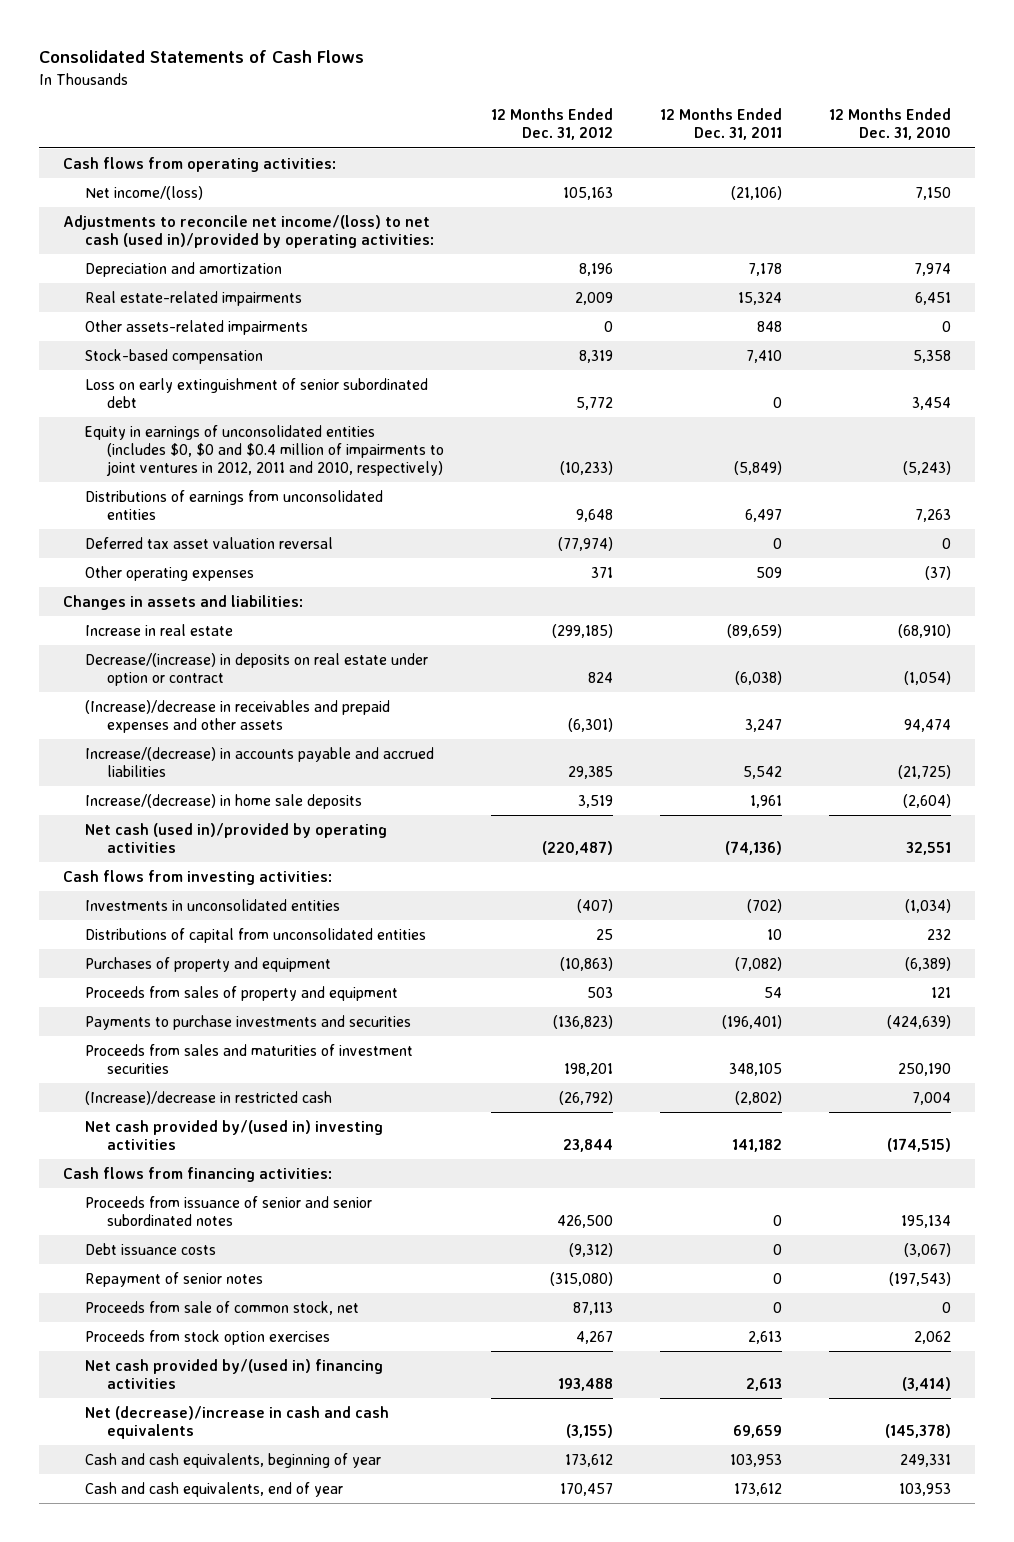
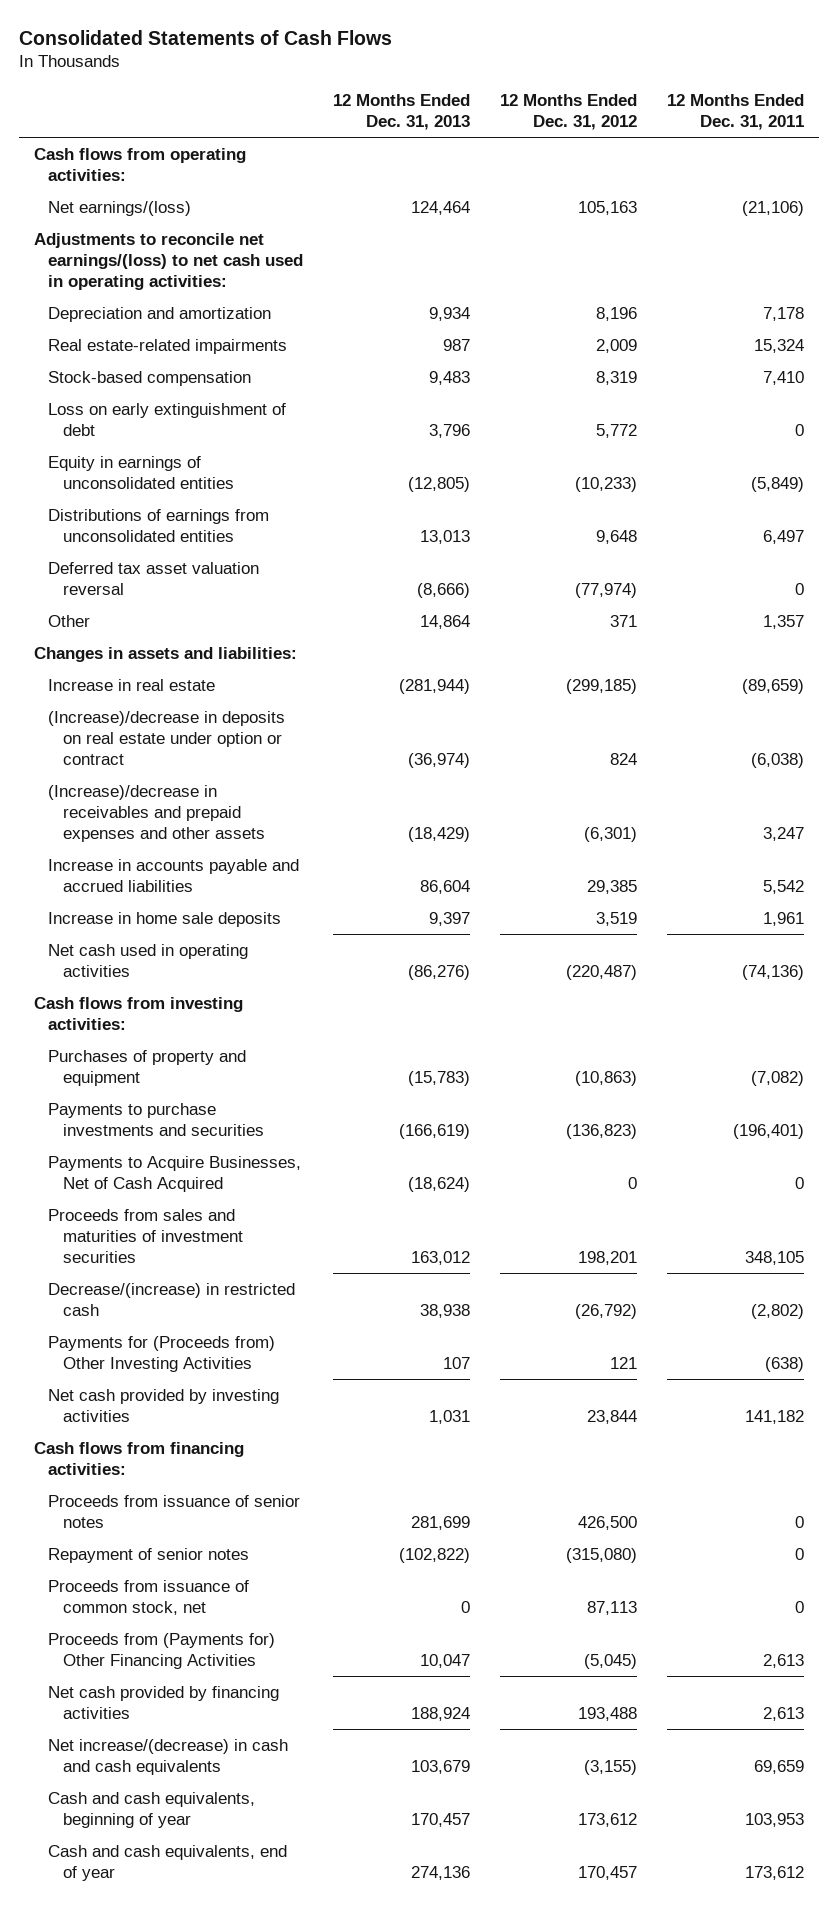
[829,108,952,141] 12 Months Ended Dec. 31, 2010 -> none
none -> [333,94,471,131] 12 Months Ended Dec. 31, 2013
[84,185,203,200] Net income/(loss) -> [48,200,192,216] Net earnings/(loss)
[62,214,434,248] Adjustments to reconcile net income/(loss) to net cash (used in)/provided by operating activities: -> [33,232,304,290] Adjustments to reconcile net earnings/(loss) to net cash used in operating activities:
[84,319,308,335] Other assets-related impairments -> none
[84,377,428,408] Loss on early extinguishment of senior subordinated debt -> [48,402,287,436] Loss on early extinguishment of debt
[84,424,444,477] Equity in earnings of unconsolidated entities (includes $0, $0 and $0.4 million of impairments to joint ventures in 2012, 2011 and 2010, respectively) -> [48,455,235,489] Equity in earnings of unconsolidated entities
[84,565,254,581] Other operating expenses -> [48,614,91,627] Other
[756,566,783,578] 509 -> [763,614,805,629] 1,357
[84,652,428,686] Decrease/(increase) in deposits on real estate under option or contract -> [48,710,286,765] (Increase)/decrease in deposits on real estate under option or contract
[84,746,434,777] Increase/(decrease) in accounts payable and accrued liabilities -> [48,858,300,892] Increase in accounts payable and accrued liabilities
[84,793,362,809] Increase/(decrease) in home sale deposits -> [48,911,282,927] Increase in home sale deposits
[84,822,387,853] Net cash (used in)/provided by operating activities -> [48,943,249,977] Net cash used in operating activities
[84,898,340,911] Investments in unconsolidated entities -> none
[84,927,426,943] Distributions of capital from unconsolidated entities -> none
[84,985,398,1001] Proceeds from sales of property and equipment -> none
none -> [48,1155,302,1192] Payments to Acquire Businesses, Net of Cash Acquired
[84,1090,332,1105] (Increase)/decrease in restricted cash -> [48,1282,296,1316] Decrease/(increase) in restricted cash
none -> [48,1335,276,1372] Payments for (Proceeds from) Other Investing Activities
[84,1119,383,1150] Net cash provided by/(used in) investing activities -> [48,1388,280,1422] Net cash provided by investing activities
[84,1242,216,1255] Debt issuance costs -> none
[84,1195,372,1226] Proceeds from issuance of senior and senior subordinated notes -> [48,1494,301,1528] Proceeds from issuance of senior notes
[84,1329,330,1345] Proceeds from stock option exercises -> none
[84,1300,359,1315] Proceeds from sale of common stock, net -> [48,1579,250,1615] Proceeds from issuance of common stock, net
none -> [48,1632,276,1669] Proceeds from (Payments for) Other Financing Activities
[84,1358,383,1389] Net cash provided by/(used in) financing activities -> [48,1685,280,1719] Net cash provided by financing activities
[84,1405,389,1439] Net (decrease)/increase in cash and cash equivalents -> [48,1738,289,1775] Net increase/(decrease) in cash and cash equivalents

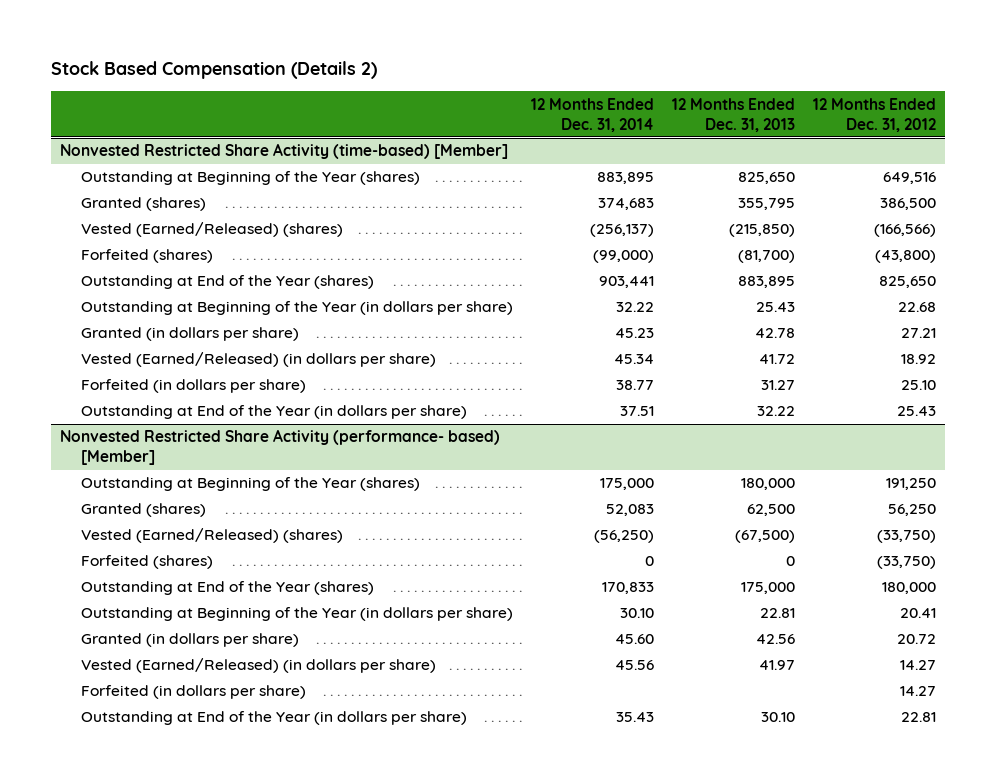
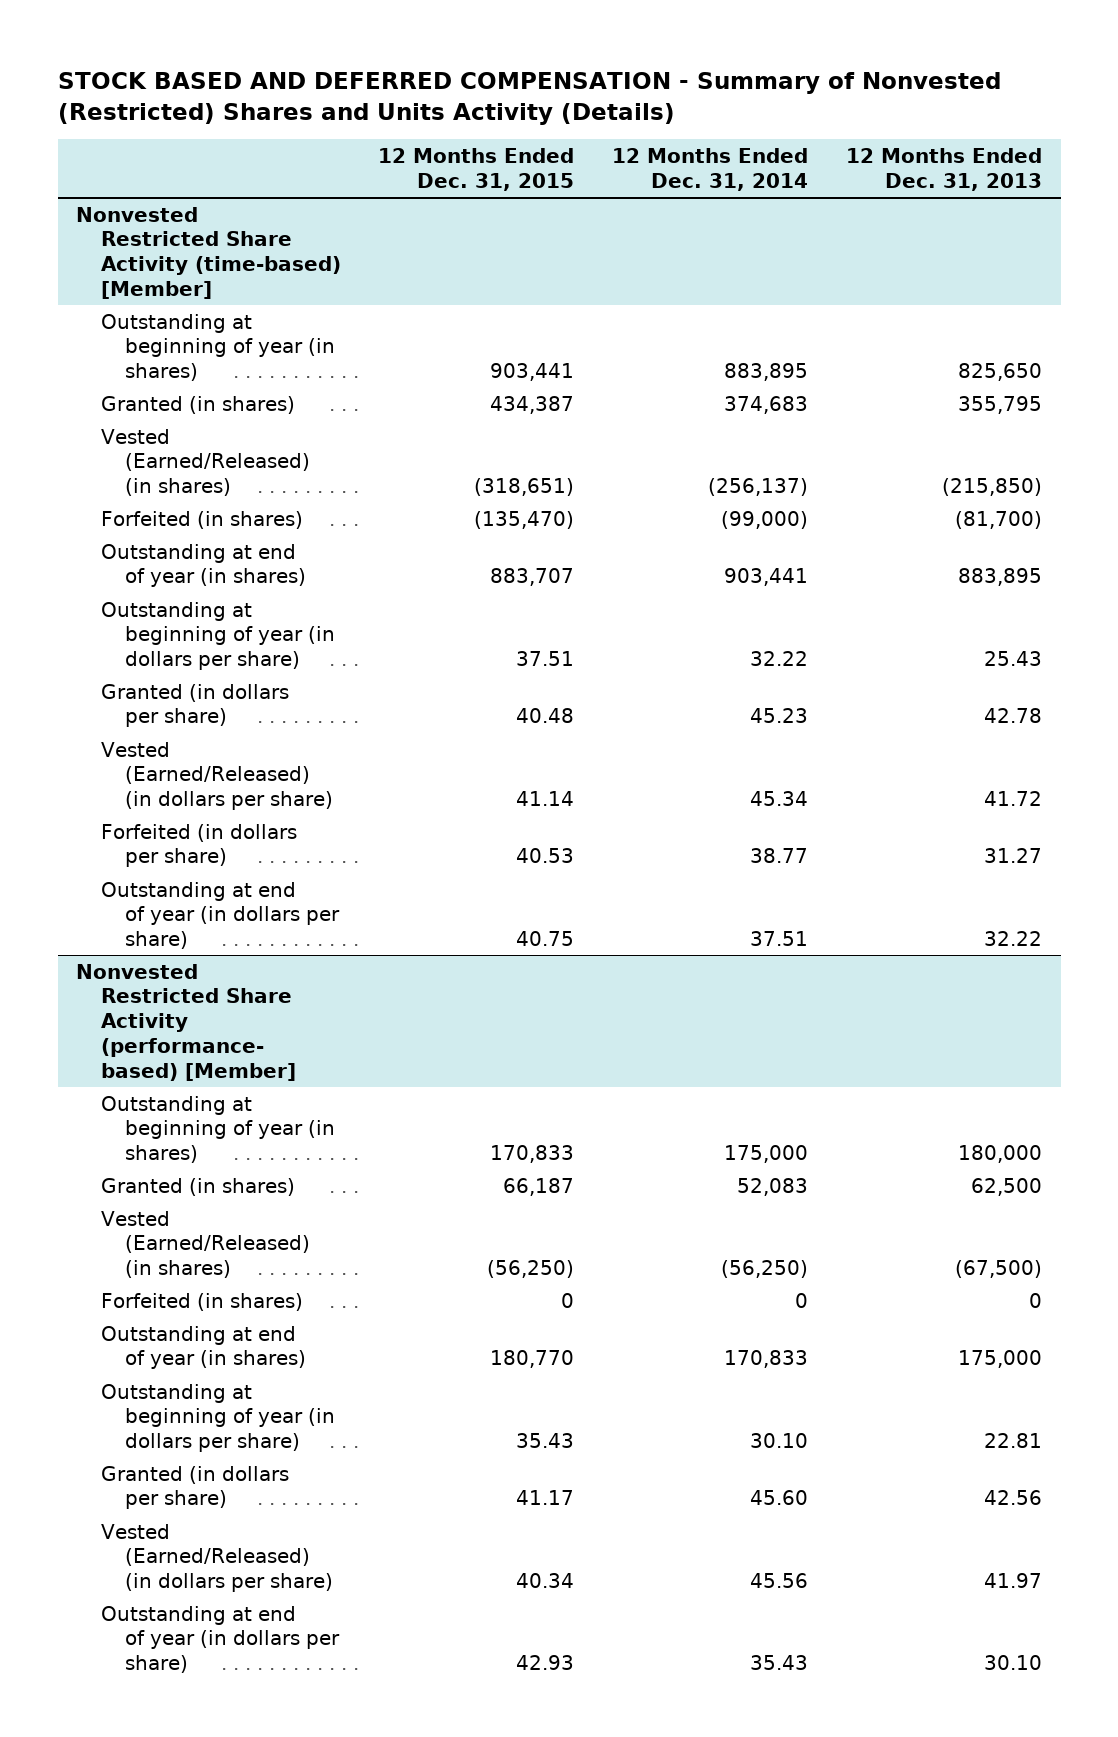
[51,61,378,80] Stock Based Compensation (Details 2) -> [57,71,1001,125] STOCK BASED AND DEFERRED COMPENSATION - Summary of Nonvested (Restricted) Shares and Units Activity (Details)
[813,97,937,132] 12 Months Ended Dec. 31, 2012 -> none
none -> [378,148,575,191] 12 Months Ended Dec. 31, 2015
[80,171,420,186] Outstanding at Beginning of the Year (shares) -> [100,313,335,382] Outstanding at beginning of year (in shares)
[80,197,206,212] Granted (shares) -> [100,395,295,414] Granted (in shares)
[80,222,343,238] Vested (Earned/Released) (shares) -> [100,428,310,497] Vested (Earned/Released) (in shares)
[80,249,213,264] Forfeited (shares) -> [100,510,303,529] Forfeited (in shares)
[80,275,374,290] Outstanding at End of the Year (shares) -> [100,543,306,588] Outstanding at end of year (in shares)
[80,301,513,316] Outstanding at Beginning of the Year (in dollars per share) -> [100,601,335,671] Outstanding at beginning of year (in dollars per share)
[80,405,467,420] Outstanding at End of the Year (in dollars per share) -> [100,881,340,950] Outstanding at end of year (in dollars per share)
[80,477,420,492] Outstanding at Beginning of the Year (shares) -> [100,1095,335,1164] Outstanding at beginning of year (in shares)
[80,503,206,518] Granted (shares) -> [100,1177,295,1196] Granted (in shares)
[80,528,343,544] Vested (Earned/Released) (shares) -> [100,1210,310,1279] Vested (Earned/Released) (in shares)
[80,555,213,570] Forfeited (shares) -> [100,1292,303,1311] Forfeited (in shares)
[80,581,374,596] Outstanding at End of the Year (shares) -> [100,1325,306,1370] Outstanding at end of year (in shares)
[80,607,513,622] Outstanding at Beginning of the Year (in dollars per share) -> [100,1383,335,1453] Outstanding at beginning of year (in dollars per share)
[80,685,306,700] Forfeited (in dollars per share) -> none
[80,711,467,726] Outstanding at End of the Year (in dollars per share) -> [100,1605,340,1674] Outstanding at end of year (in dollars per share)

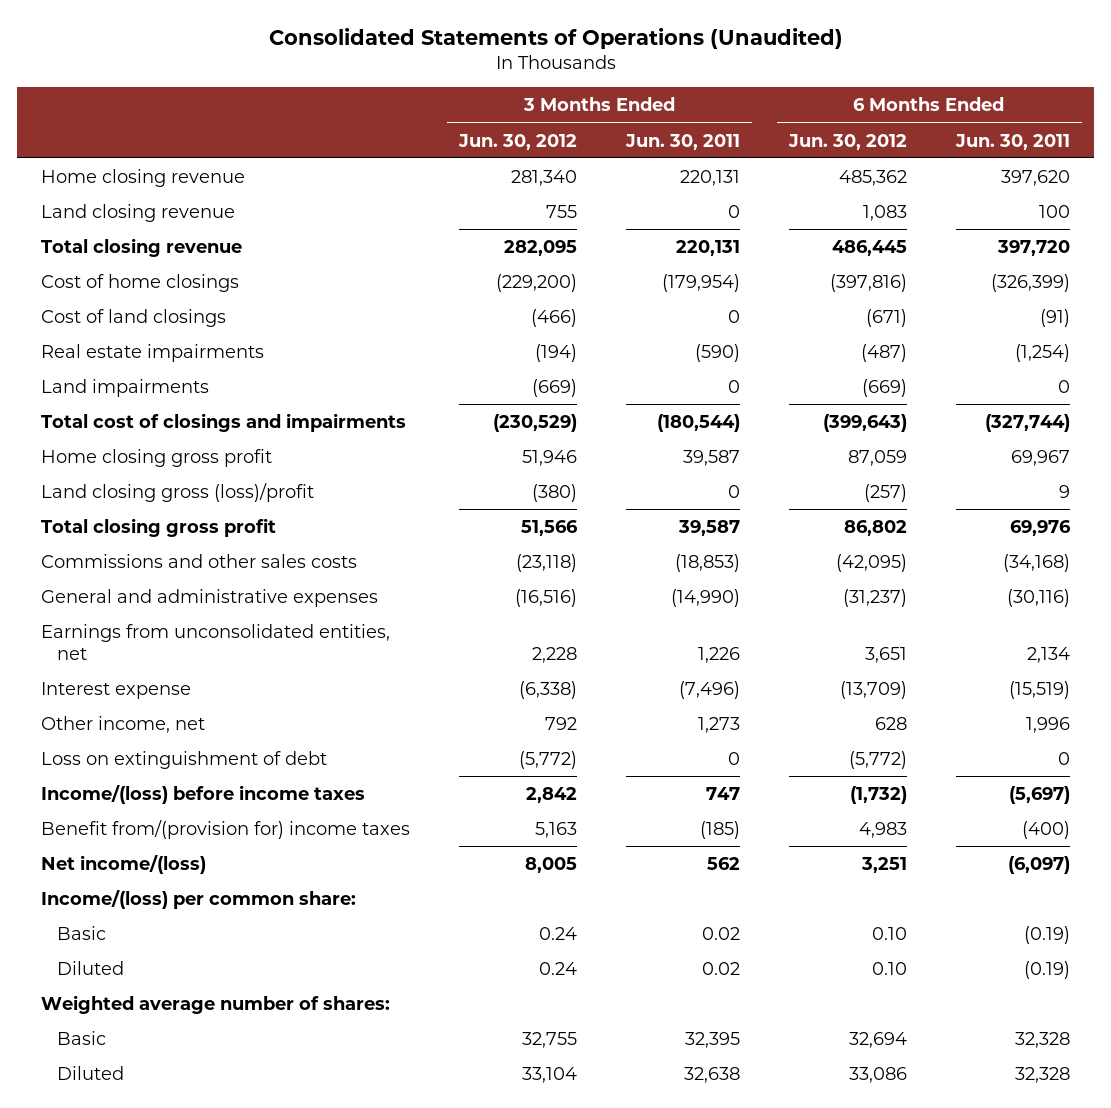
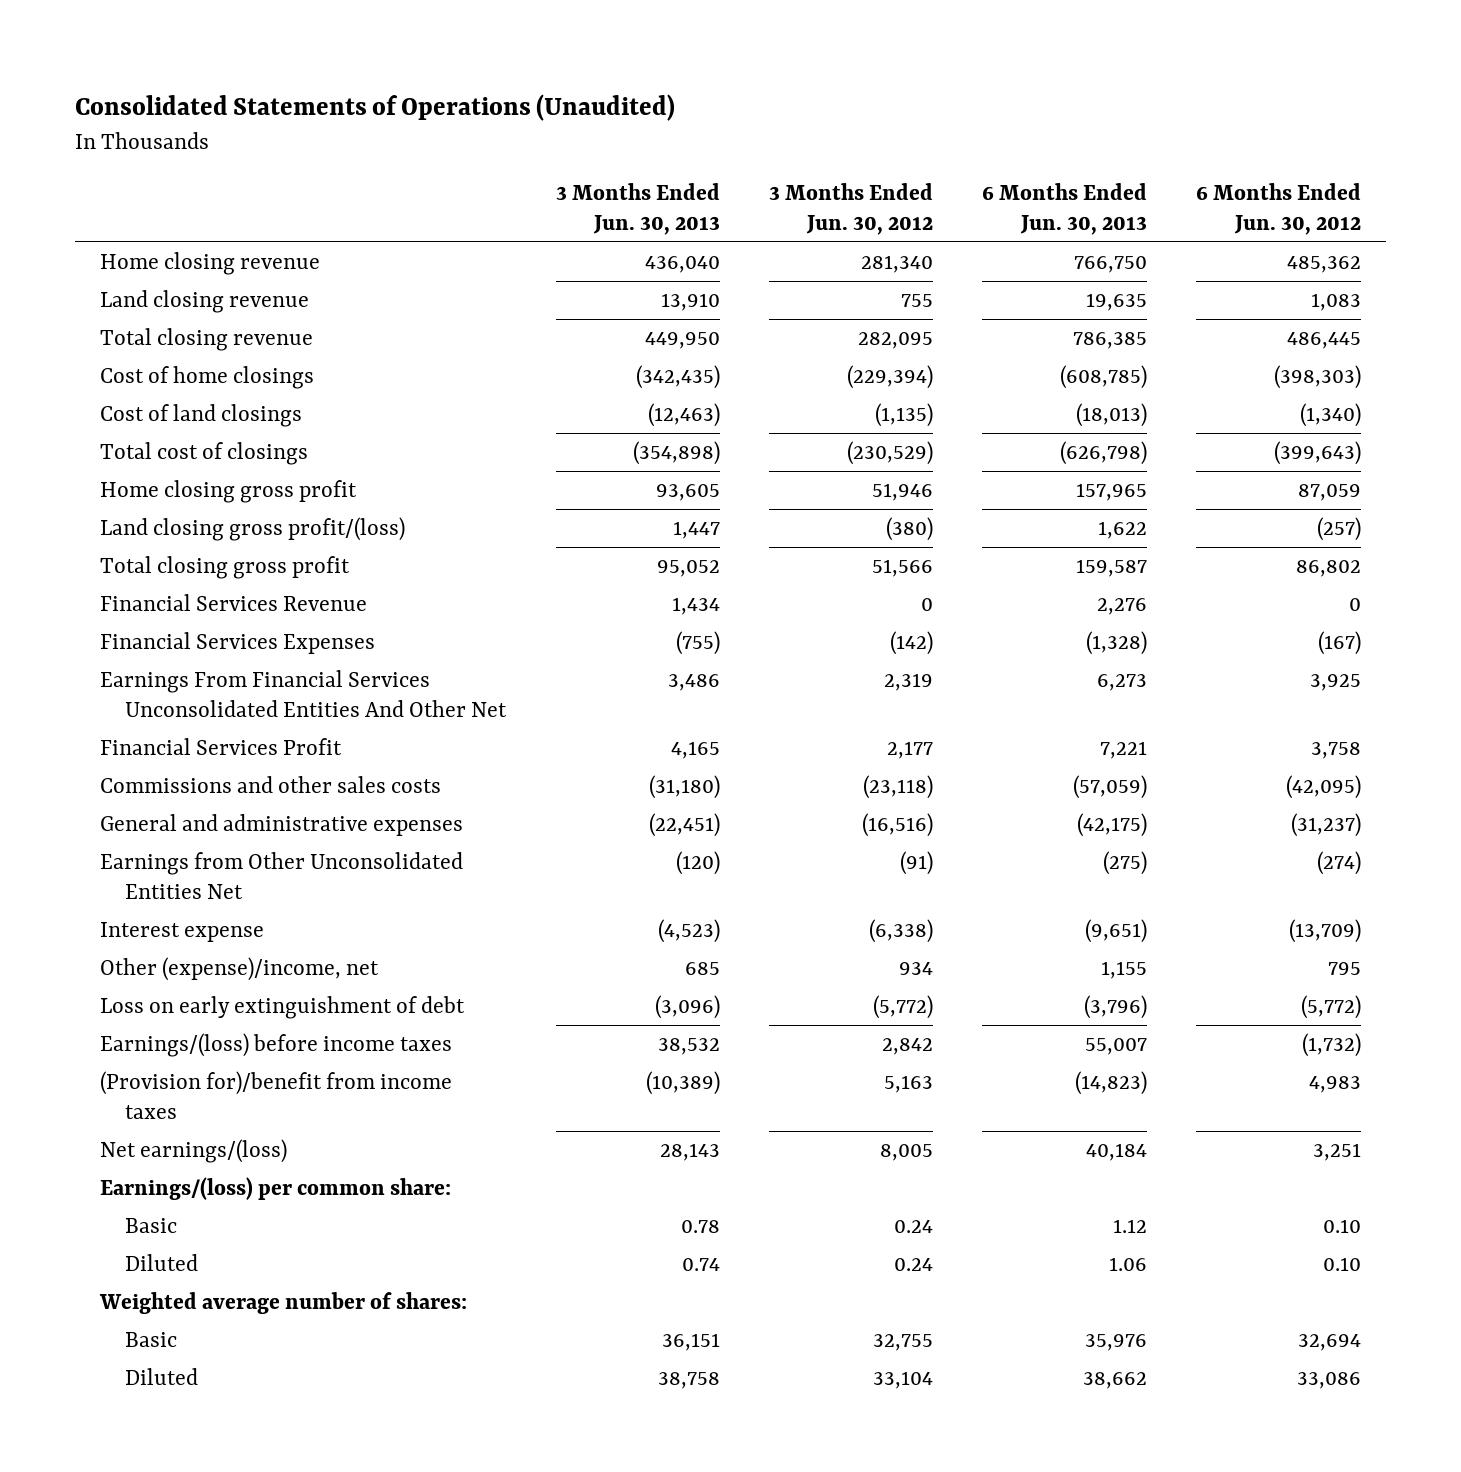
[625,133,741,150] Jun. 30, 2011 -> none
[954,133,1070,150] Jun. 30, 2011 -> none
none -> [555,183,720,235] 3 Months Ended Jun. 30, 2013
none -> [982,183,1148,235] 6 Months Ended Jun. 30, 2013
[41,343,265,362] Real estate impairments -> none
[41,378,210,397] Land impairments -> none
[496,273,578,292] (229,200) -> [846,365,933,390] (229,394)
[829,273,907,292] (397,816) -> [1274,365,1362,390] (398,303)
[531,308,578,327] (466) -> [874,403,933,428] (1,135)
[865,308,907,327] (671) -> [1300,403,1362,428] (1,340)
[41,412,407,432] Total cost of closings and impairments -> [100,442,309,466] Total cost of closings
[41,482,315,502] Land closing gross (loss)/profit -> [100,517,406,542] Land closing gross profit/(loss)
none -> [100,594,368,612] Financial Services Revenue
none -> [100,632,376,655] Financial Services Expenses
none -> [100,670,508,718] Earnings From Financial Services Unconsolidated Entities And Other Net
none -> [100,738,343,756] Financial Services Profit
[41,623,391,660] Earnings from unconsolidated entities, net -> [100,852,464,900] Earnings from Other Unconsolidated Entities Net
[532,646,578,663] 2,228 -> [899,851,933,876] (91)
[864,646,907,663] 3,651 -> [1317,851,1362,876] (274)
[41,715,206,733] Other income, net -> [100,957,380,982] Other (expense)/income, net
[545,716,578,730] 792 -> [898,962,933,976] 934
[874,716,907,730] 628 -> [1328,962,1362,976] 795
[41,750,328,769] Loss on extinguishment of debt -> [100,996,466,1020] Loss on early extinguishment of debt
[41,784,366,804] Income/(loss) before income taxes -> [100,1033,453,1058] Earnings/(loss) before income taxes
[41,819,411,839] Benefit from/(provision for) income taxes -> [100,1071,453,1120] (Provision for)/benefit from income taxes
[41,854,207,874] Net income/(loss) -> [100,1139,288,1164] Net earnings/(loss)
[41,889,357,909] Income/(loss) per common share: -> [100,1177,452,1201] Earnings/(loss) per common share:

